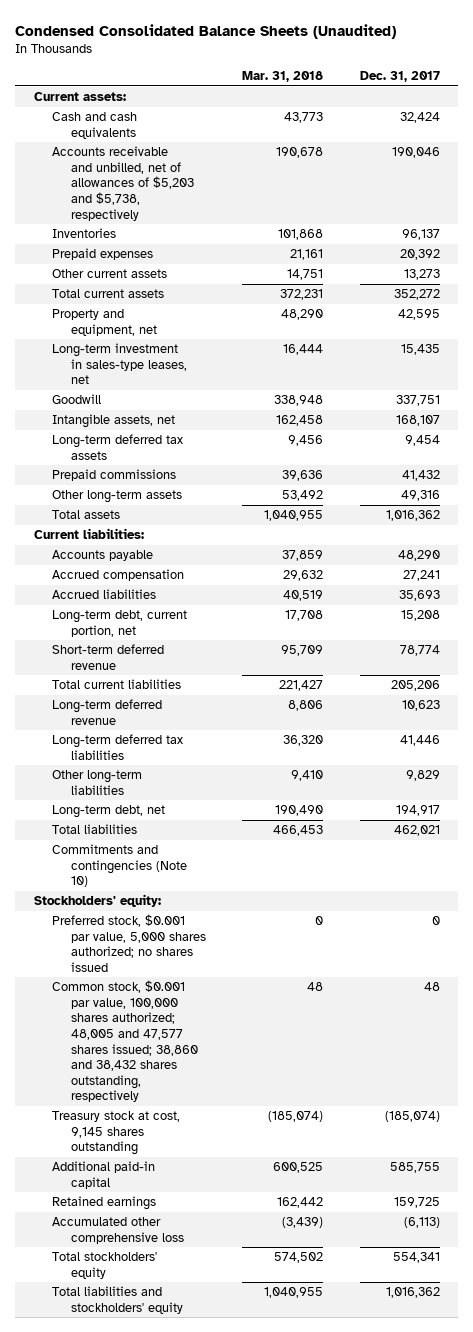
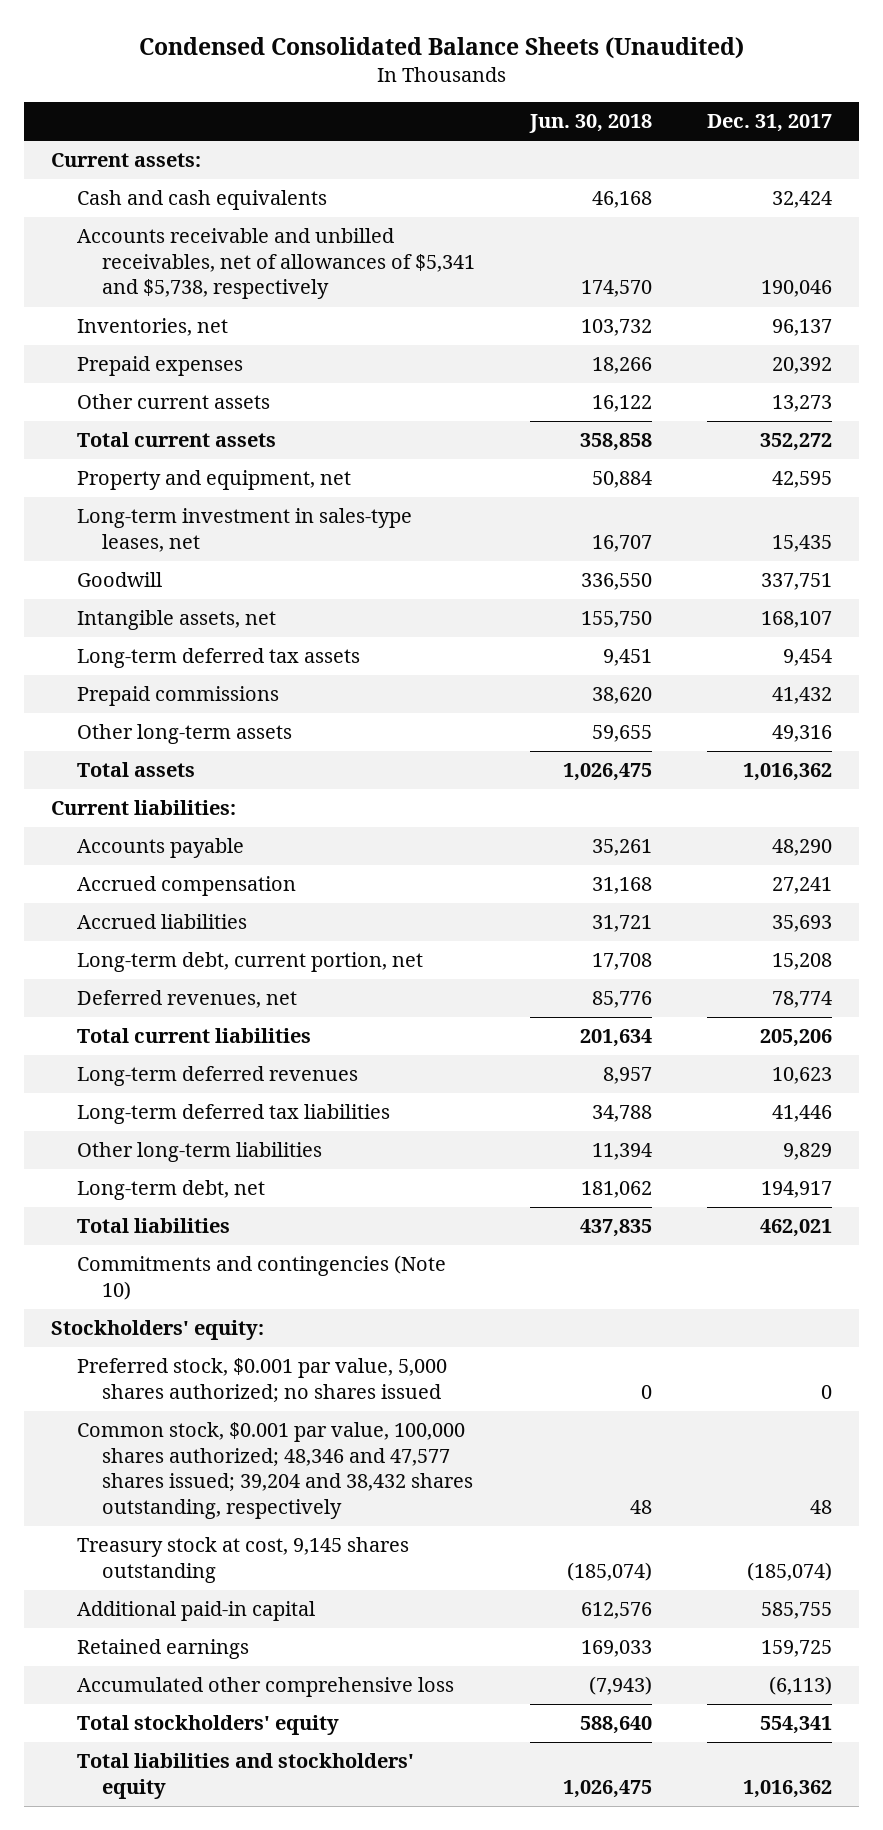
[242,71,324,83] Mar. 31, 2018 -> none
none -> [528,114,652,134] Jun. 30, 2018
[52,146,195,221] Accounts receivable and unbilled, net of allowances of $5,203 and $5,738, respectively -> [76,228,475,300] Accounts receivable and unbilled receivables, net of allowances of $5,341 and $5,738, respectively
[52,228,117,239] Inventories -> [76,318,228,337] Inventories, net
[52,644,165,670] Short-term deferred revenue -> [76,990,297,1009] Deferred revenues, net
[52,699,163,725] Long-term deferred revenue -> [76,1066,358,1087] Long-term deferred revenues
[52,980,199,1103] Common stock, $0.001 par value, 100,000 shares authorized; 48,005 and 47,577 shares issued; 38,860 and 38,432 shares outstanding, respectively -> [76,1422,473,1520] Common stock, $0.001 par value, 100,000 shares authorized; 48,346 and 47,577 shares issued; 39,204 and 38,432 shares outstanding, respectively

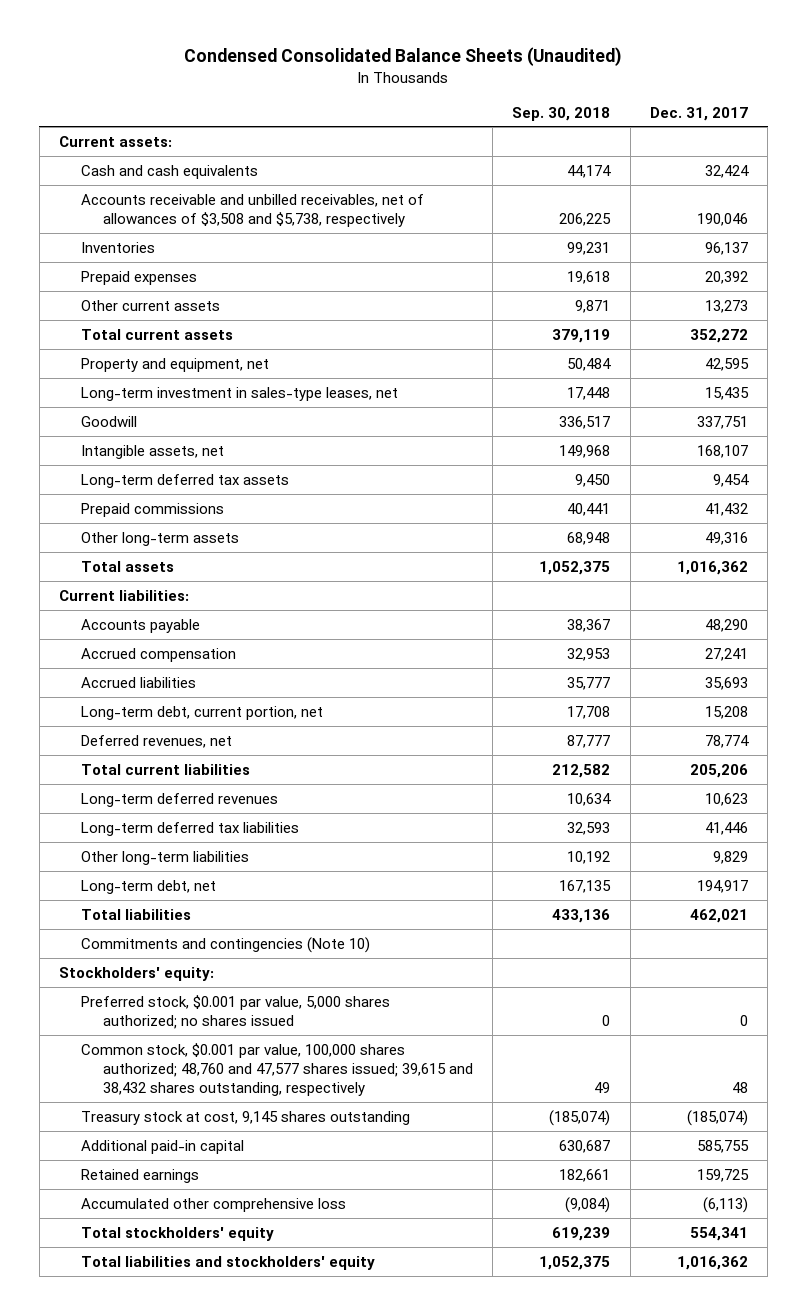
[528,114,652,134] Jun. 30, 2018 -> none
none -> [512,106,611,121] Sep. 30, 2018
[76,228,475,300] Accounts receivable and unbilled receivables, net of allowances of $5,341 and $5,738, respectively -> [80,193,424,228] Accounts receivable and unbilled receivables, net of allowances of $3,508 and $5,738, respectively
[76,318,228,337] Inventories, net -> [80,241,155,253] Inventories
[76,1422,473,1520] Common stock, $0.001 par value, 100,000 shares authorized; 48,346 and 47,577 shares issued; 39,204 and 38,432 shares outstanding, respectively -> [80,1042,473,1097] Common stock, $0.001 par value, 100,000 shares authorized; 48,760 and 47,577 shares issued; 39,615 and 38,432 shares outstanding, respectively

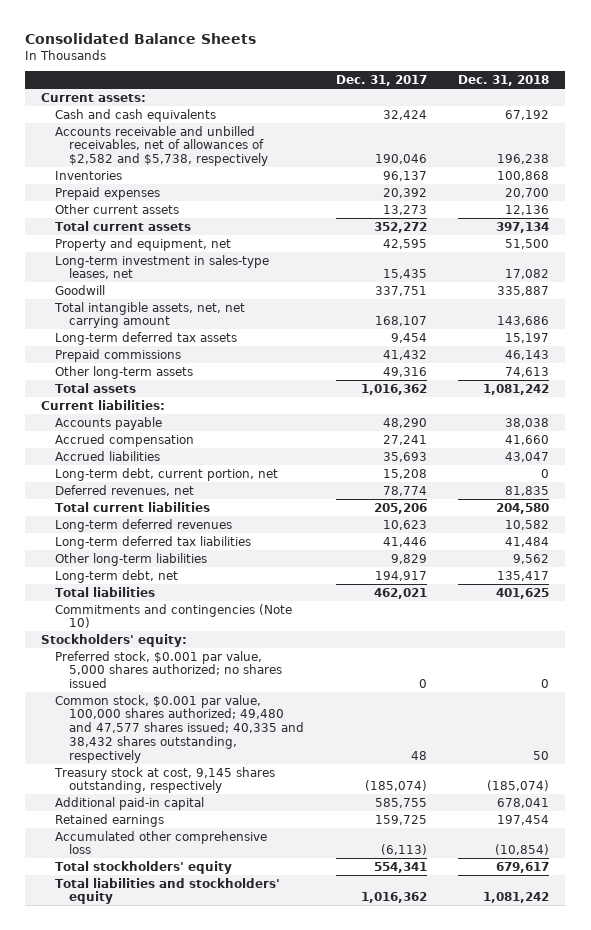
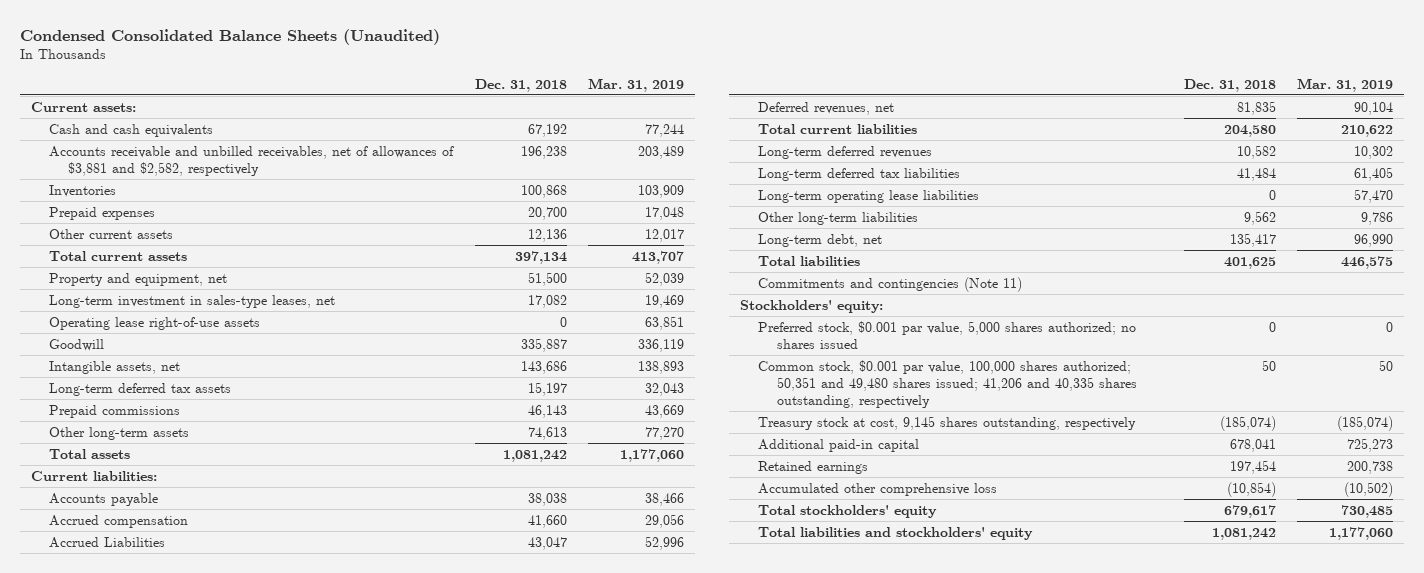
[25,32,257,44] Consolidated Balance Sheets -> [20,29,441,46] Condensed Consolidated Balance Sheets (Unaudited)
[335,75,427,87] Dec. 31, 2017 -> none
none -> [588,77,685,92] Mar. 31, 2019
[55,125,269,167] Accounts receivable and unbilled receivables, net of allowances of $2,582 and $5,738, respectively -> [49,145,455,176] Accounts receivable and unbilled receivables, net of allowances of $3,881 and $2,582, respectively
none -> [49,316,261,330] Operating lease right-of-use assets
[54,301,246,329] Total intangible assets, net, net carrying amount -> [49,360,181,374] Intangible assets, net
[55,467,279,481] Long-term debt, current portion, net -> none
[55,450,161,461] Accrued liabilities -> [49,536,166,548] Accrued Liabilities
none -> [758,189,980,203] Long-term operating lease liabilities
[55,603,293,629] Commitments and contingencies (Note 10) -> [758,276,1023,292] Commitments and contingencies (Note 11)
[55,694,305,763] Common stock, $0.001 par value, 100,000 shares authorized; 49,480 and 47,577 shares issued; 40,335 and 38,432 shares outstanding, respectively -> [758,359,1138,408] Common stock, $0.001 par value, 100,000 shares authorized; 50,351 and 49,480 shares issued; 41,206 and 40,335 shares outstanding, respectively

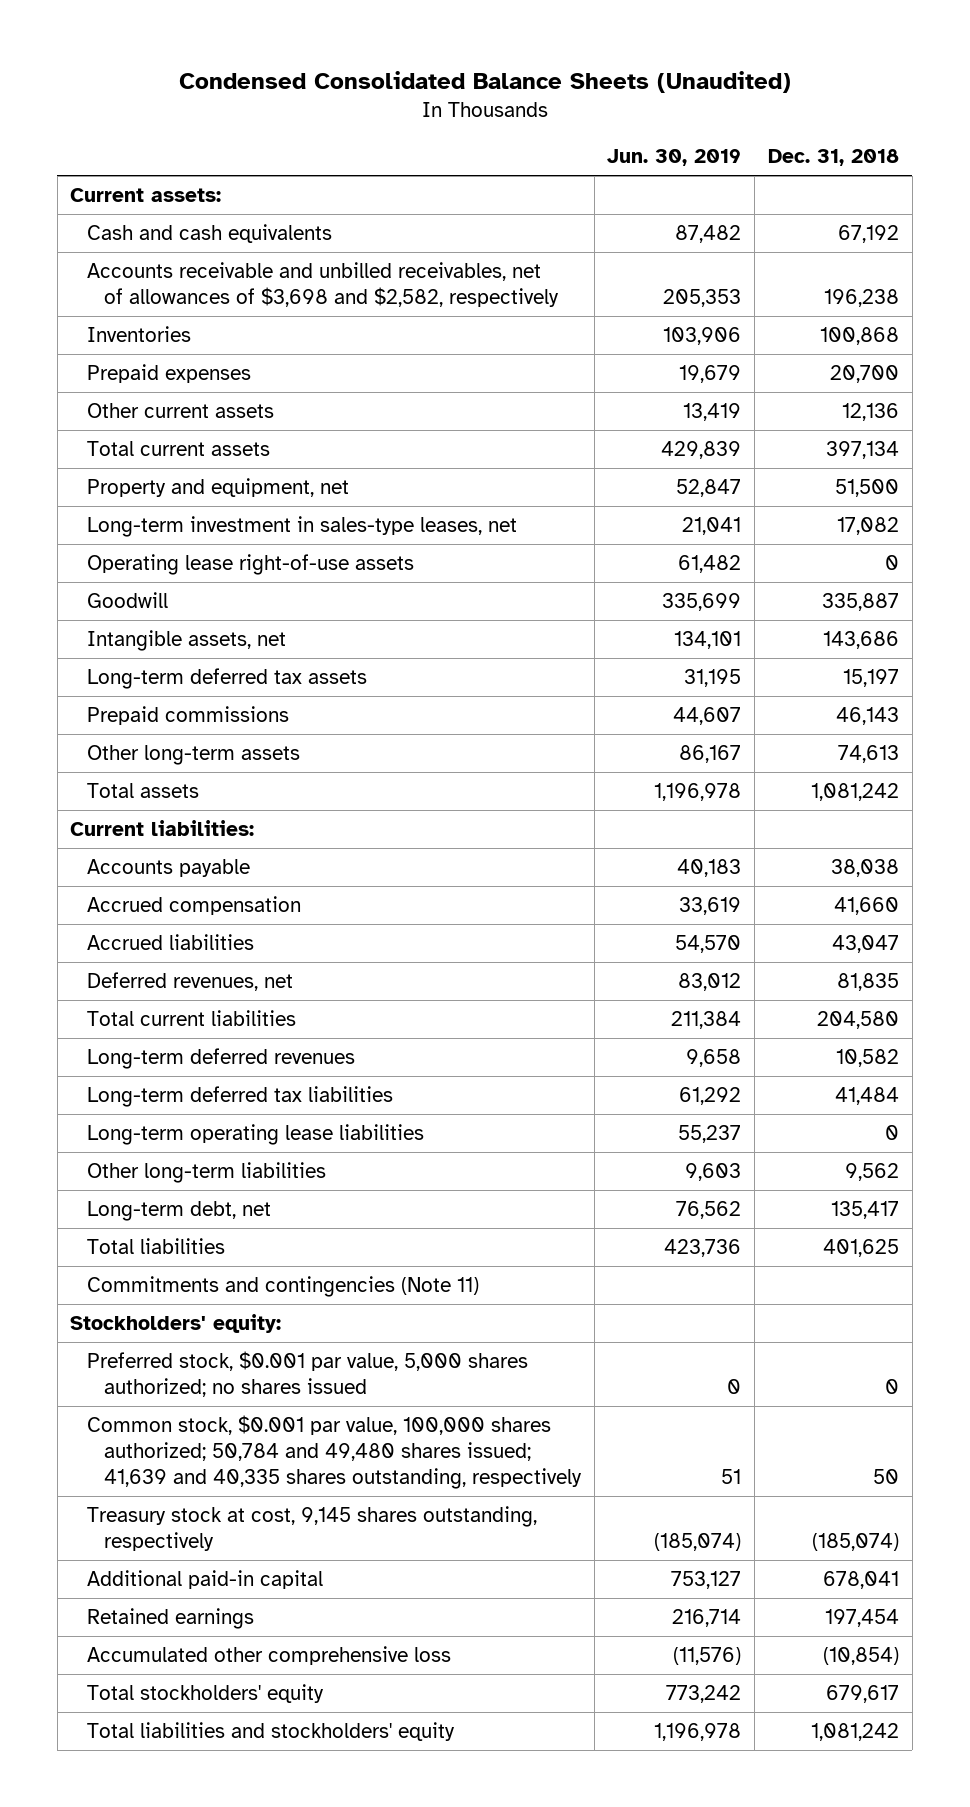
[588,77,685,92] Mar. 31, 2019 -> none
none -> [607,149,742,167] Jun. 30, 2019
[49,145,455,176] Accounts receivable and unbilled receivables, net of allowances of $3,881 and $2,582, respectively -> [87,262,559,308] Accounts receivable and unbilled receivables, net of allowances of $3,698 and $2,582, respectively
[49,536,166,548] Accrued Liabilities -> [87,934,255,951] Accrued liabilities
[758,359,1138,408] Common stock, $0.001 par value, 100,000 shares authorized; 50,351 and 49,480 shares issued; 41,206 and 40,335 shares outstanding, respectively -> [87,1415,582,1490] Common stock, $0.001 par value, 100,000 shares authorized; 50,784 and 49,480 shares issued; 41,639 and 40,335 shares outstanding, respectively

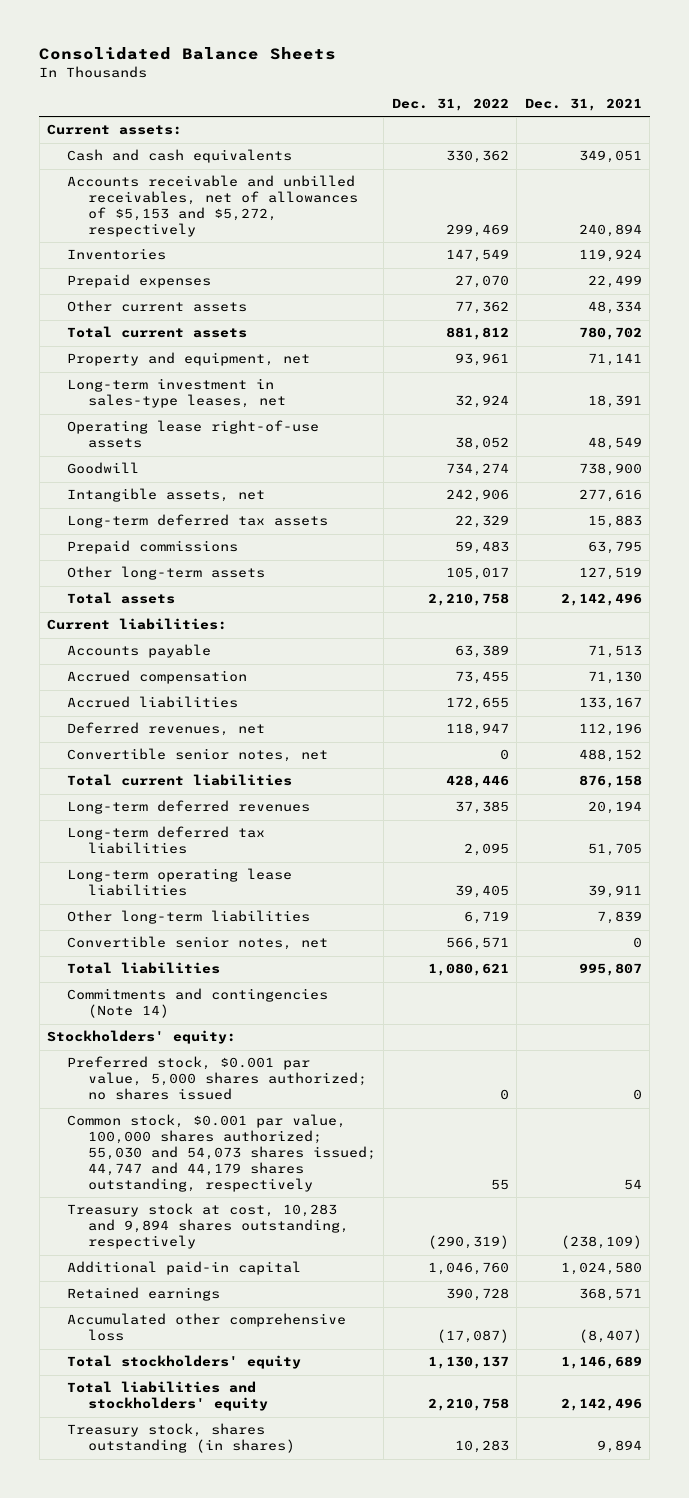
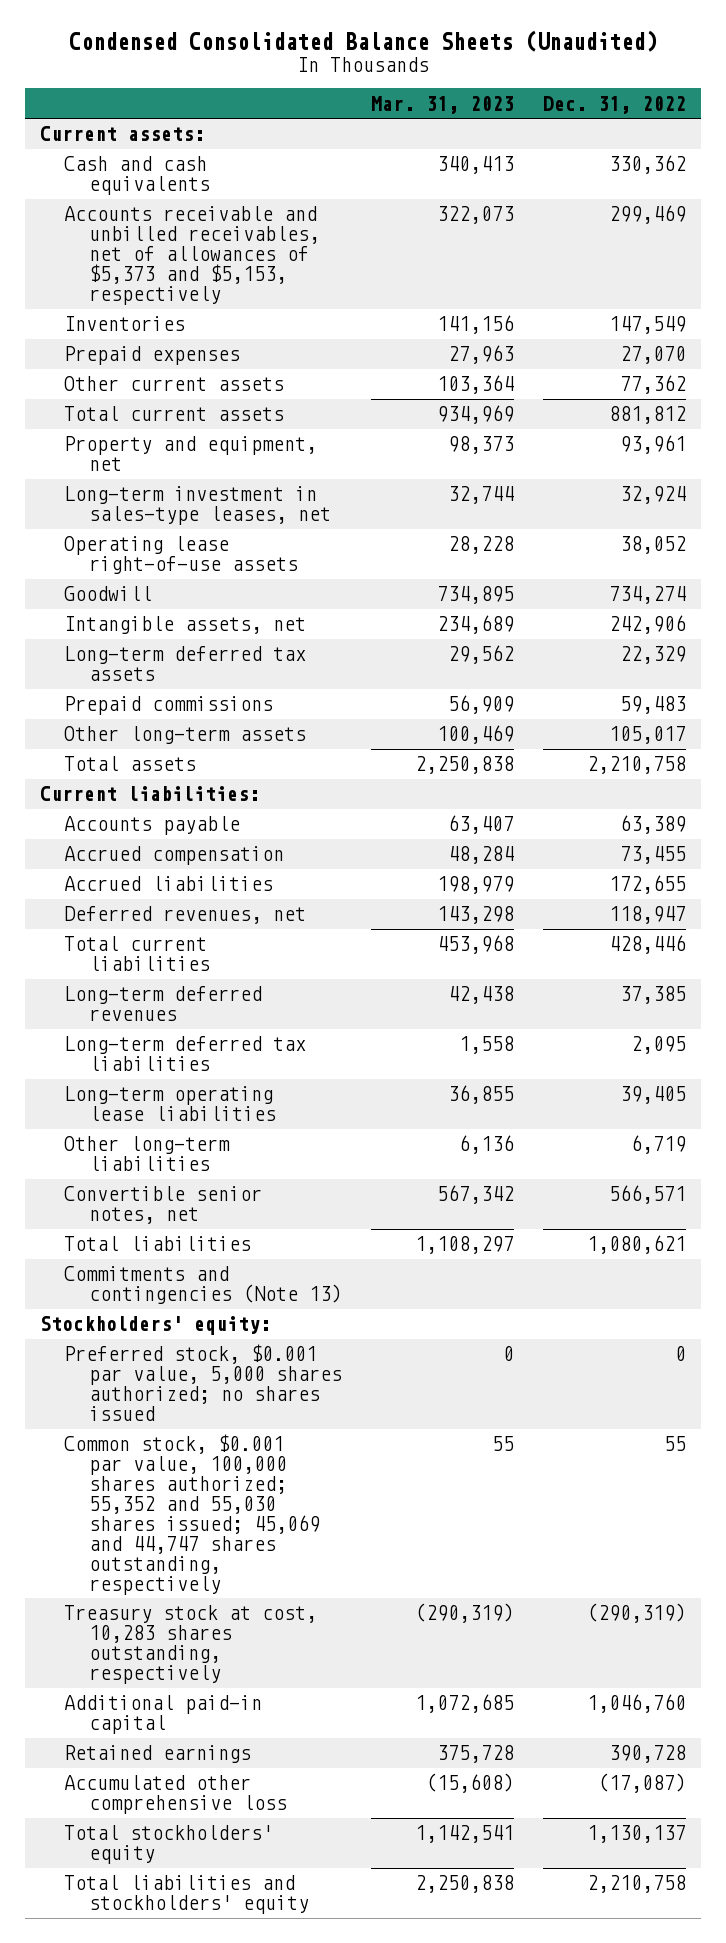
[39,47,337,61] Consolidated Balance Sheets -> [69,30,658,53] Condensed Consolidated Balance Sheets (Unaudited)
[524,97,642,111] Dec. 31, 2021 -> none
none -> [371,95,515,114] Mar. 31, 2023
[67,175,358,238] Accounts receivable and unbilled receivables, net of allowances of $5,153 and $5,272, respectively -> [64,206,320,306] Accounts receivable and unbilled receivables, net of allowances of $5,373 and $5,153, respectively
[67,748,329,763] Convertible senior notes, net -> none
[67,988,329,1019] Commitments and contingencies (Note 14) -> [64,1266,342,1305] Commitments and contingencies (Note 13)
[67,1114,376,1192] Common stock, $0.001 par value, 100,000 shares authorized; 55,030 and 54,073 shares issued; 44,747 and 44,179 shares outstanding, respectively -> [64,1434,320,1595] Common stock, $0.001 par value, 100,000 shares authorized; 55,352 and 55,030 shares issued; 45,069 and 44,747 shares outstanding, respectively
[67,1203,349,1250] Treasury stock at cost, 10,283 and 9,894 shares outstanding, respectively -> [64,1605,318,1685] Treasury stock at cost, 10,283 shares outstanding, respectively
[67,1423,295,1454] Treasury stock, shares outstanding (in shares) -> none

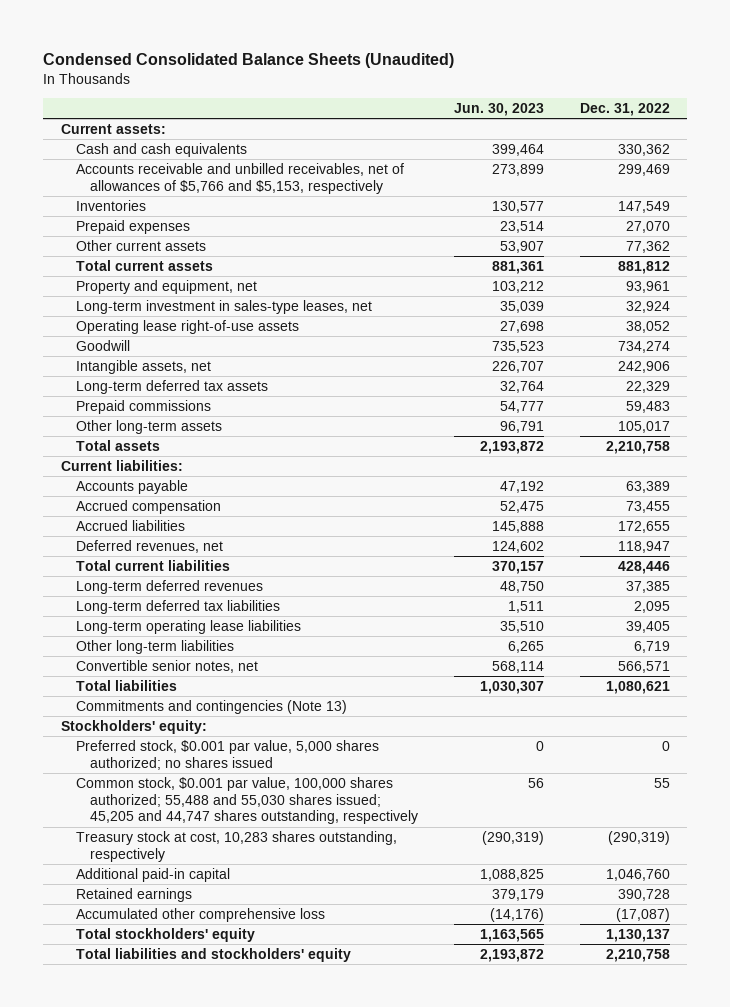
[371,95,515,114] Mar. 31, 2023 -> none
none -> [454,102,545,116] Jun. 30, 2023
[64,206,320,306] Accounts receivable and unbilled receivables, net of allowances of $5,373 and $5,153, respectively -> [75,162,404,194] Accounts receivable and unbilled receivables, net of allowances of $5,766 and $5,153, respectively
[64,1434,320,1595] Common stock, $0.001 par value, 100,000 shares authorized; 55,352 and 55,030 shares issued; 45,069 and 44,747 shares outstanding, respectively -> [75,776,419,825] Common stock, $0.001 par value, 100,000 shares authorized; 55,488 and 55,030 shares issued; 45,205 and 44,747 shares outstanding, respectively

